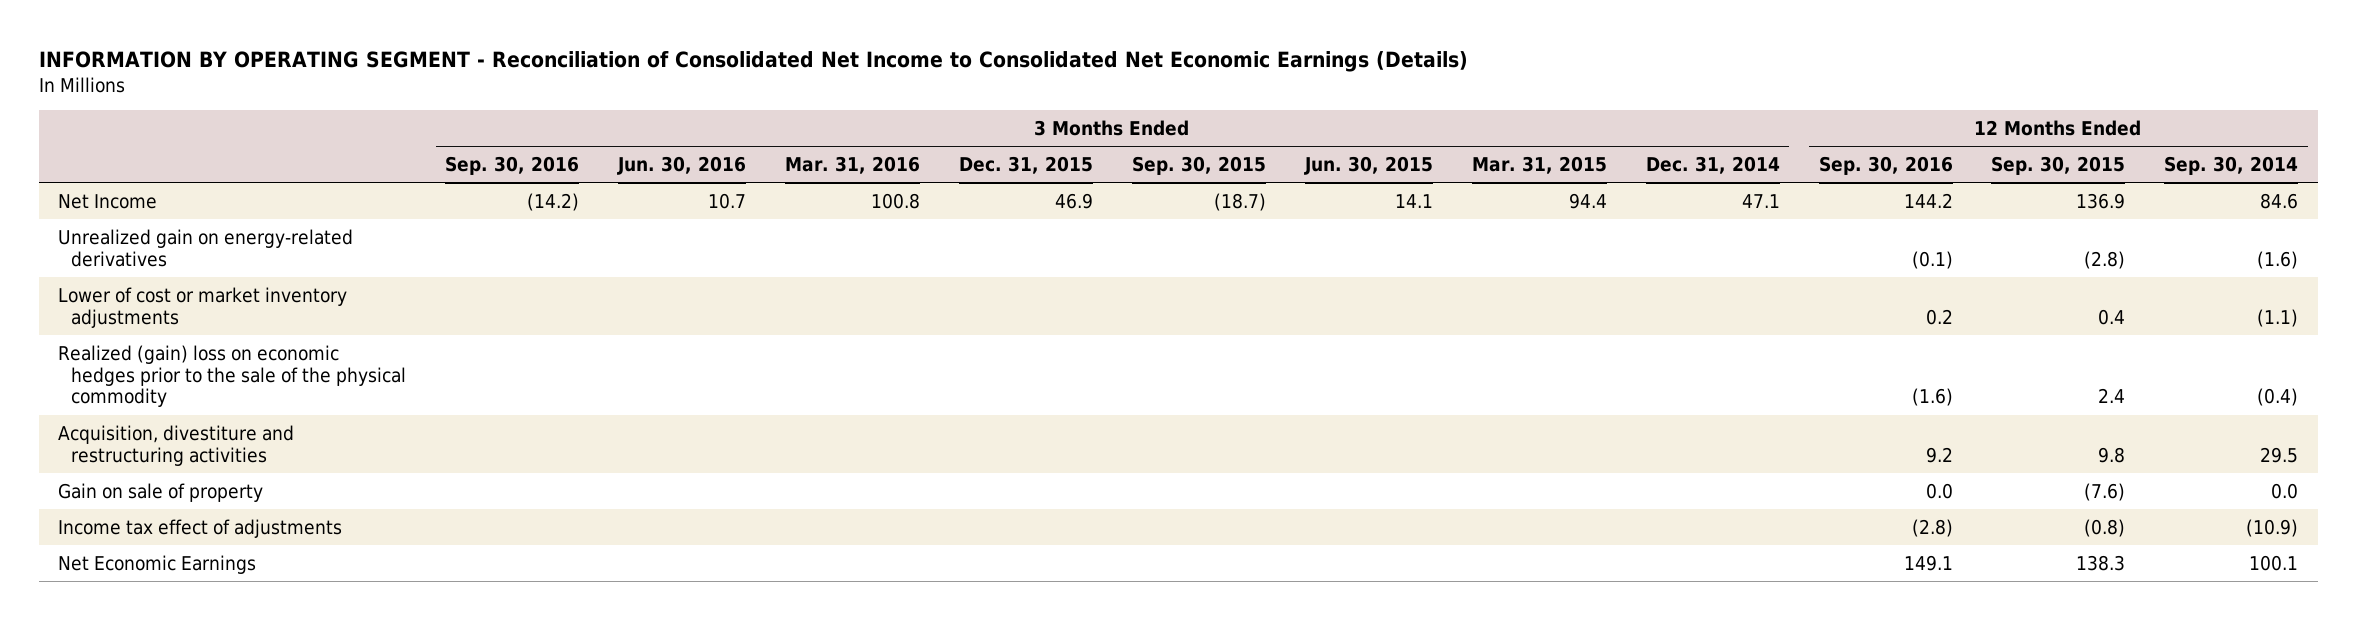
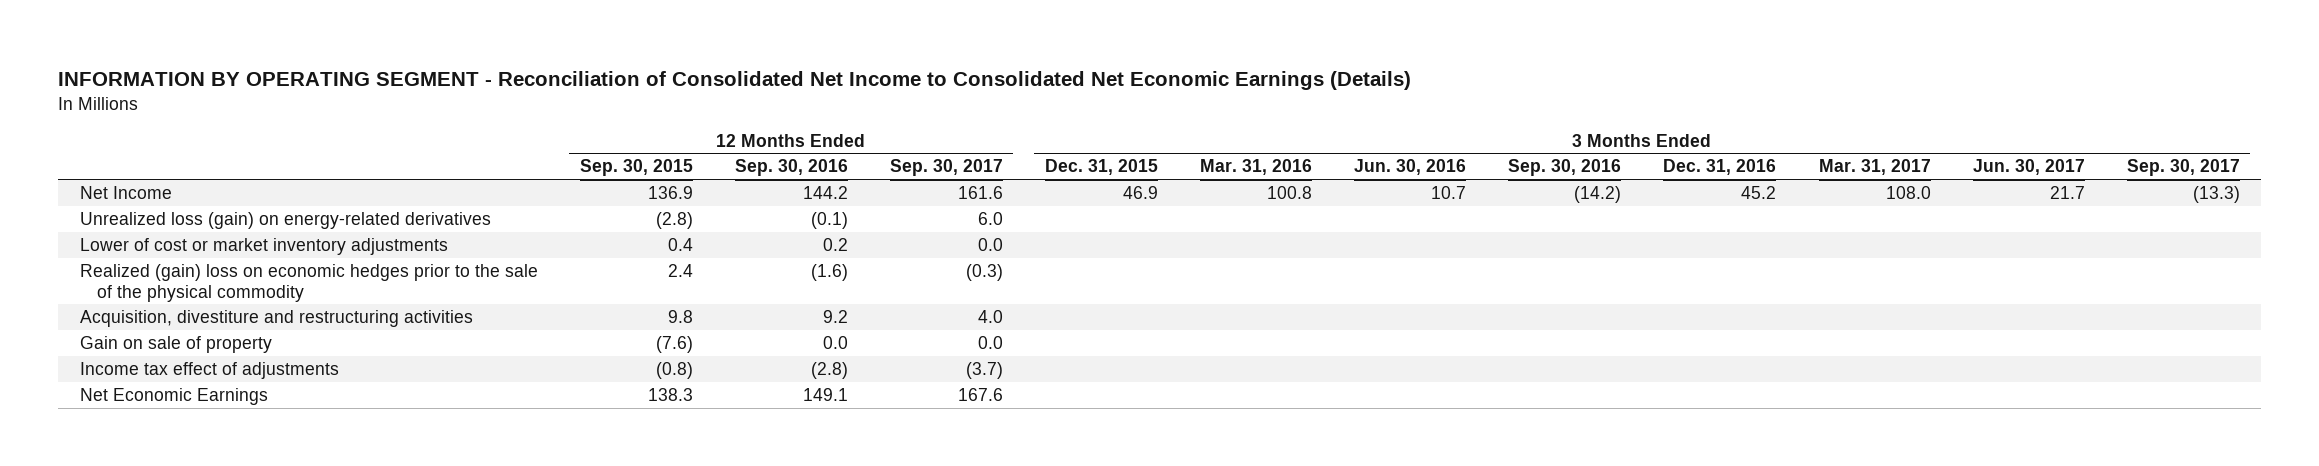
[1131,155,1266,175] Sep. 30, 2015 -> none
[1303,155,1433,175] Jun. 30, 2015 -> none
[1471,155,1607,174] Mar. 31, 2015 -> none
[1645,155,1780,174] Dec. 31, 2014 -> none
[2164,155,2299,175] Sep. 30, 2014 -> none
none -> [889,159,1003,177] Sep. 30, 2017
none -> [1663,159,1777,176] Dec. 31, 2016
none -> [1818,159,1931,176] Mar. 31, 2017
none -> [1972,159,2085,176] Jun. 30, 2017
none -> [2126,159,2240,177] Sep. 30, 2017
[58,228,354,267] Unrealized gain on energy-related derivatives -> [79,212,491,230] Unrealized loss (gain) on energy-related derivatives

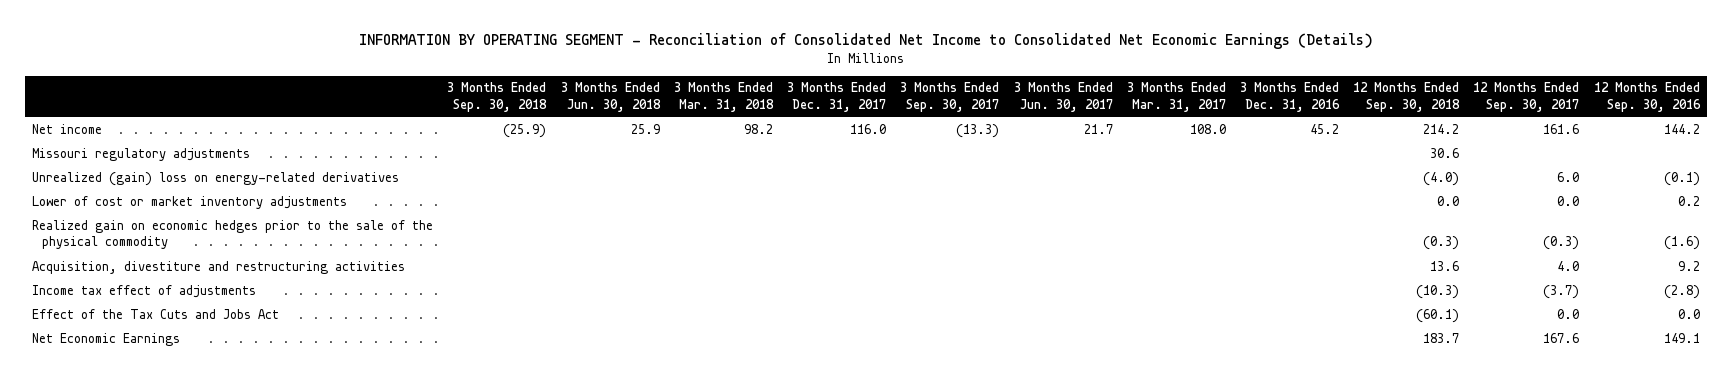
[579,159,693,177] Sep. 30, 2015 -> none
[1044,159,1158,176] Dec. 31, 2015 -> none
[1200,159,1313,176] Mar. 31, 2016 -> none
[1354,159,1467,176] Jun. 30, 2016 -> none
[1508,159,1622,177] Sep. 30, 2016 -> none
none -> [447,82,548,112] 3 Months Ended Sep. 30, 2018
none -> [560,82,661,112] 3 Months Ended Jun. 30, 2018
none -> [673,82,774,112] 3 Months Ended Mar. 31, 2018
none -> [787,82,887,112] 3 Months Ended Dec. 31, 2017
none -> [1353,82,1461,112] 12 Months Ended Sep. 30, 2018
[79,186,172,200] Net Income -> [32,123,103,134] Net income
none -> [32,147,251,161] Missouri regulatory adjustments
[79,212,491,230] Unrealized loss (gain) on energy-related derivatives -> [32,171,400,186] Unrealized (gain) loss on energy-related derivatives
[79,264,538,302] Realized (gain) loss on economic hedges prior to the sale of the physical commodity -> [32,219,434,250] Realized gain on economic hedges prior to the sale of the physical commodity
[79,336,272,354] Gain on sale of property -> none
none -> [32,308,280,319] Effect of the Tax Cuts and Jobs Act

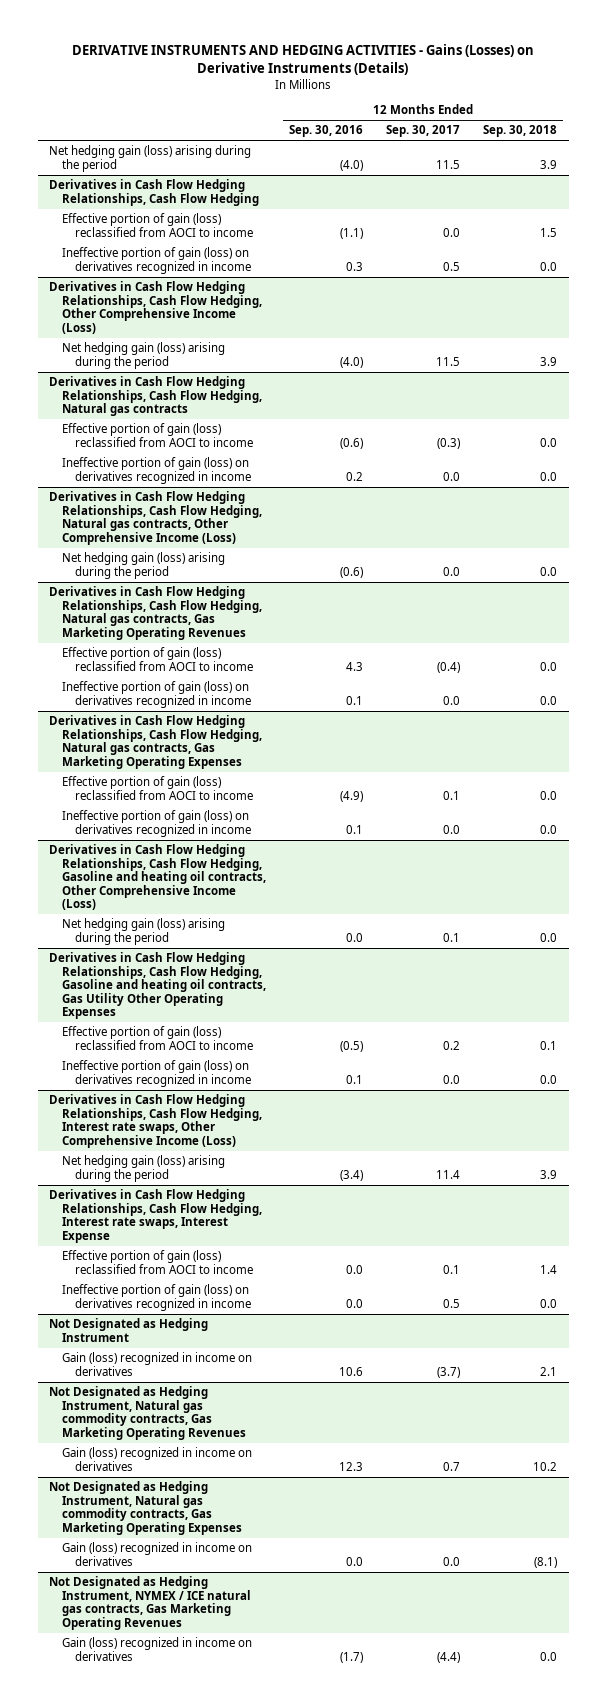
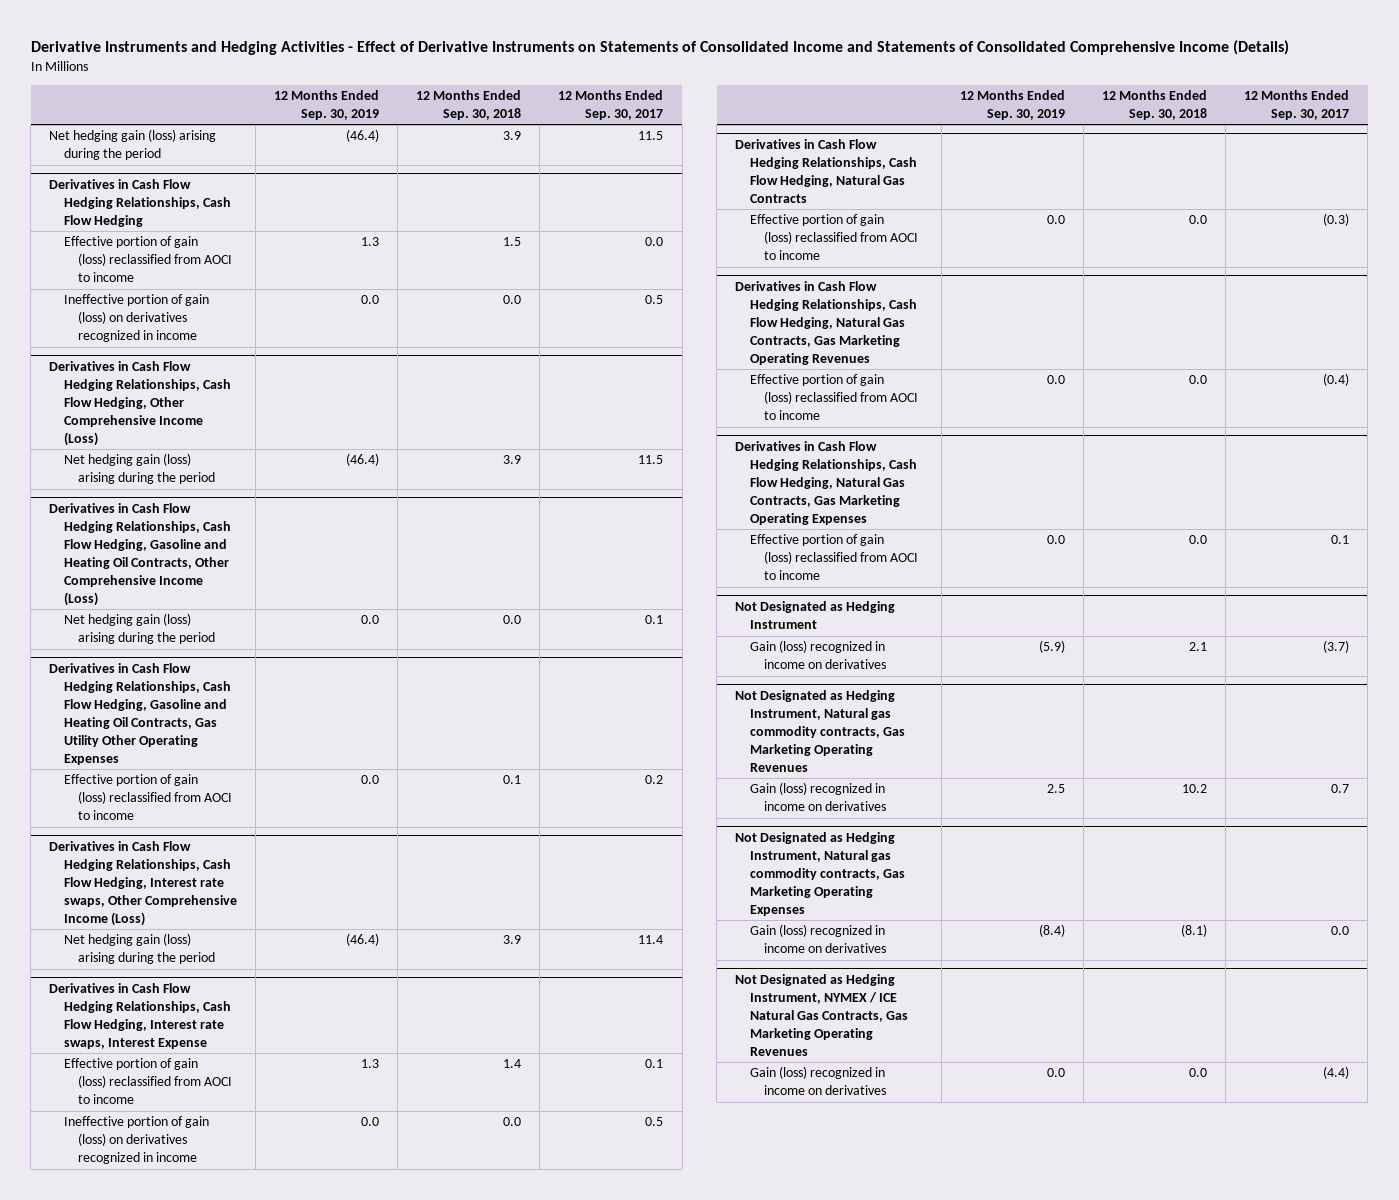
[72,44,535,76] DERIVATIVE INSTRUMENTS AND HEDGING ACTIVITIES - Gains (Losses) on Derivative Instruments (Details) -> [30,40,1289,56] Derivative Instruments and Hedging Activities - Effect of Derivative Instruments on Statements of Consolidated Income and Statements of Consolidated Comprehensive Income (Details)
[289,125,364,138] Sep. 30, 2016 -> none
none -> [274,90,380,120] 12 Months Ended Sep. 30, 2019
[49,376,262,417] Derivatives in Cash Flow Hedging Relationships, Cash Flow Hedging, Natural gas contracts -> none
[61,423,253,447] Effective portion of gain (loss) reclassified from AOCI to income -> none
[61,457,251,484] Ineffective portion of gain (loss) on derivatives recognized in income -> none
[49,491,262,545] Derivatives in Cash Flow Hedging Relationships, Cash Flow Hedging, Natural gas contracts, Other Comprehensive Income (Loss) -> none
[61,552,225,579] Net hedging gain (loss) arising during the period -> none
[49,586,262,640] Derivatives in Cash Flow Hedging Relationships, Cash Flow Hedging, Natural gas contracts, Gas Marketing Operating Revenues -> none
[61,647,253,671] Effective portion of gain (loss) reclassified from AOCI to income -> none
[61,681,251,708] Ineffective portion of gain (loss) on derivatives recognized in income -> none
[49,715,262,769] Derivatives in Cash Flow Hedging Relationships, Cash Flow Hedging, Natural gas contracts, Gas Marketing Operating Expenses -> none
[61,776,253,800] Effective portion of gain (loss) reclassified from AOCI to income -> none
[61,810,251,837] Ineffective portion of gain (loss) on derivatives recognized in income -> none
[49,844,266,911] Derivatives in Cash Flow Hedging Relationships, Cash Flow Hedging, Gasoline and heating oil contracts, Other Comprehensive Income (Loss) -> [49,503,231,606] Derivatives in Cash Flow Hedging Relationships, Cash Flow Hedging, Gasoline and Heating Oil Contracts, Other Comprehensive Income (Loss)
[49,952,266,1020] Derivatives in Cash Flow Hedging Relationships, Cash Flow Hedging, Gasoline and heating oil contracts, Gas Utility Other Operating Expenses -> [49,663,231,765] Derivatives in Cash Flow Hedging Relationships, Cash Flow Hedging, Gasoline and Heating Oil Contracts, Gas Utility Other Operating Expenses
[61,1060,251,1087] Ineffective portion of gain (loss) on derivatives recognized in income -> none
none -> [735,139,917,204] Derivatives in Cash Flow Hedging Relationships, Cash Flow Hedging, Natural Gas Contracts
none -> [749,214,919,261] Effective portion of gain (loss) reclassified from AOCI to income
none -> [735,281,917,366] Derivatives in Cash Flow Hedging Relationships, Cash Flow Hedging, Natural Gas Contracts, Gas Marketing Operating Revenues
none -> [749,374,919,421] Effective portion of gain (loss) reclassified from AOCI to income
none -> [735,441,917,526] Derivatives in Cash Flow Hedging Relationships, Cash Flow Hedging, Natural Gas Contracts, Gas Marketing Operating Expenses
none -> [749,534,919,581] Effective portion of gain (loss) reclassified from AOCI to income
[49,1576,251,1630] Not Designated as Hedging Instrument, NYMEX / ICE natural gas contracts, Gas Marketing Operating Revenues -> [735,974,908,1057] Not Designated as Hedging Instrument, NYMEX / ICE Natural Gas Contracts, Gas Marketing Operating Revenues

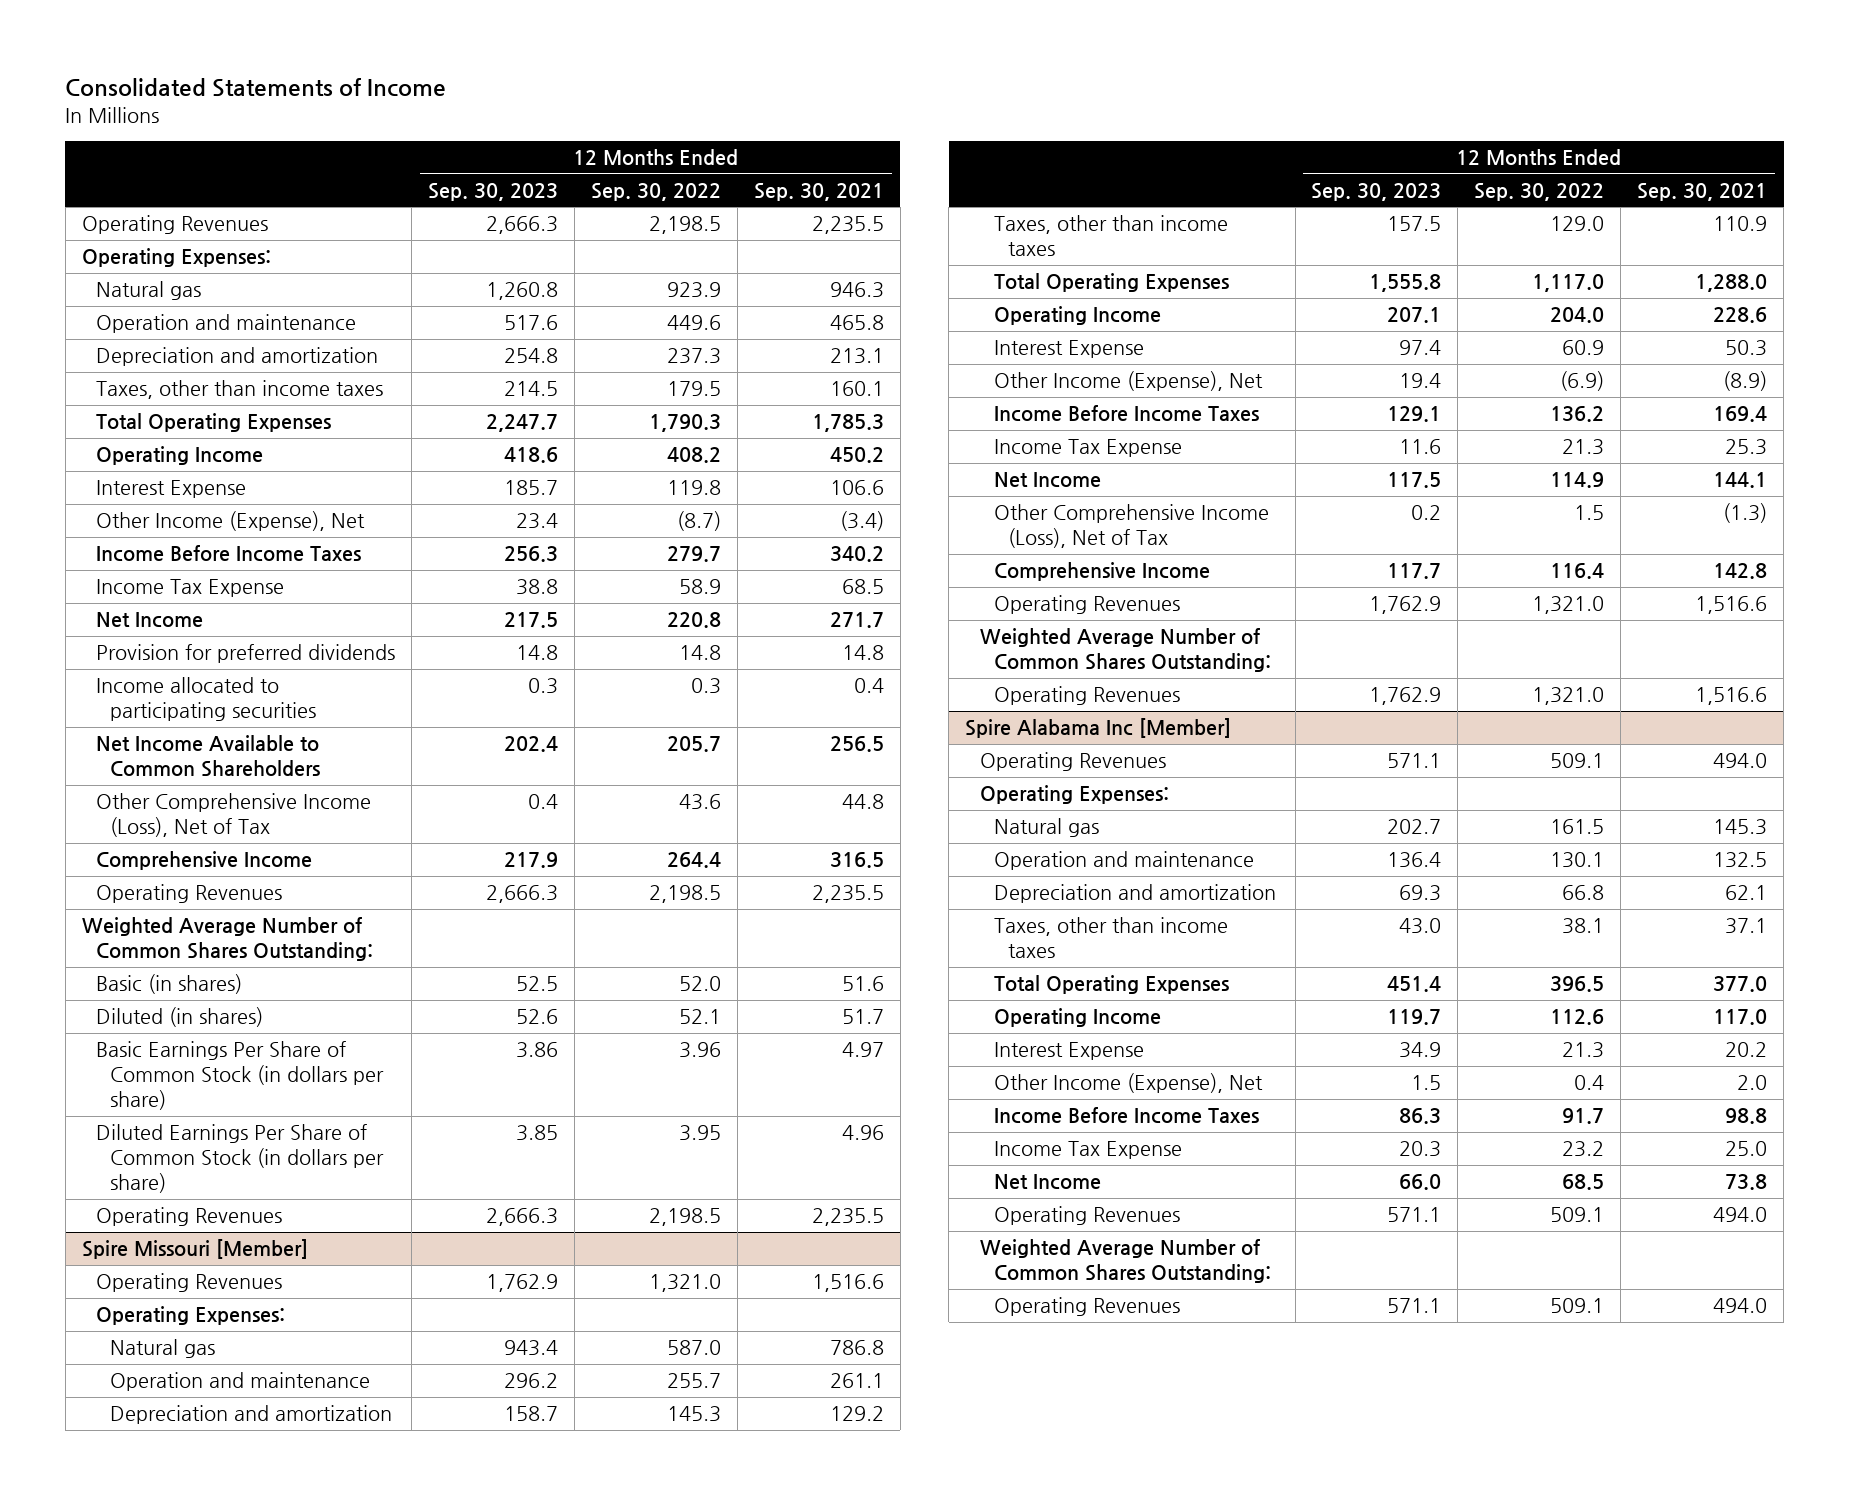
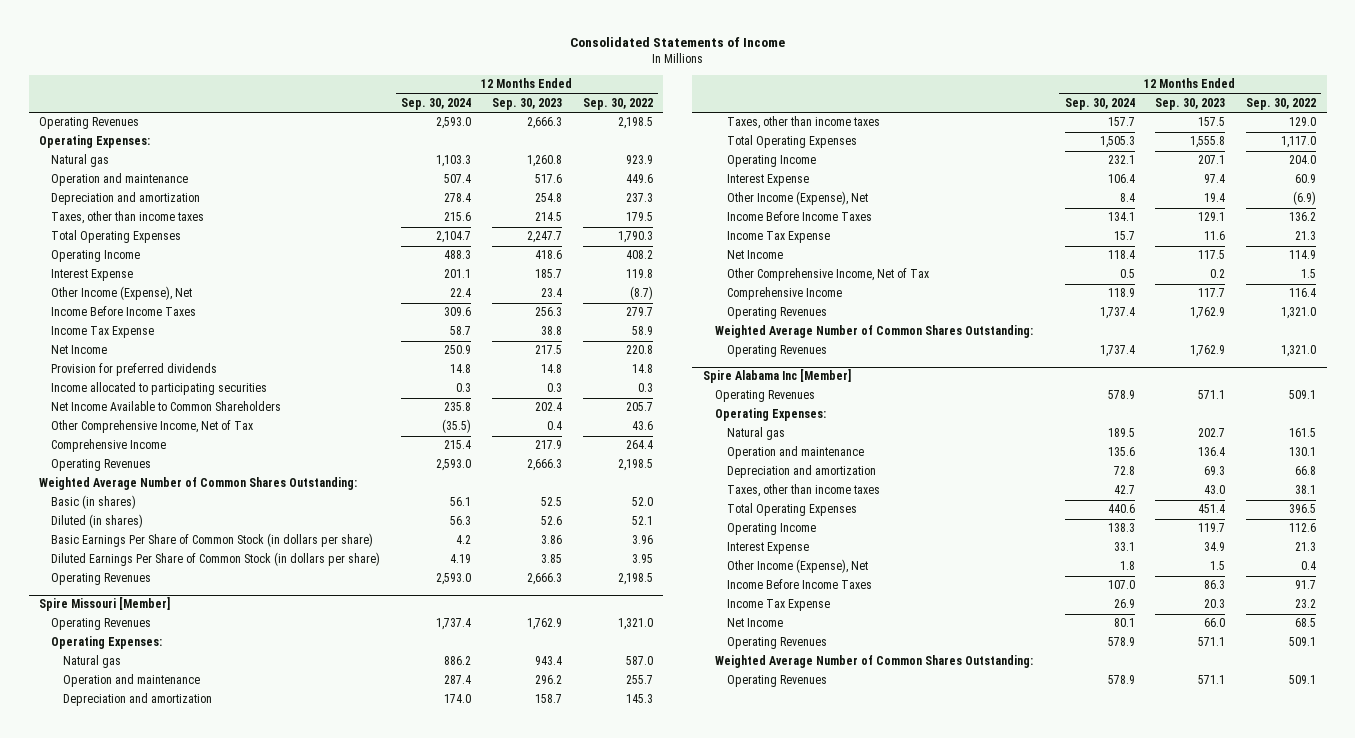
[753,182,884,201] Sep. 30, 2021 -> none
none -> [400,97,471,110] Sep. 30, 2024
[96,793,372,838] Other Comprehensive Income (Loss), Net of Tax -> [51,420,254,434] Other Comprehensive Income, Net of Tax
[994,504,1270,549] Other Comprehensive Income (Loss), Net of Tax -> [726,268,929,282] Other Comprehensive Income, Net of Tax

